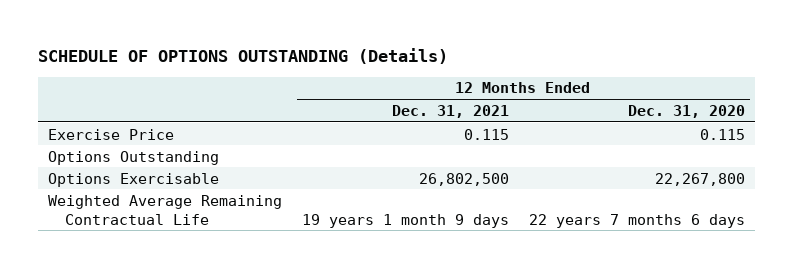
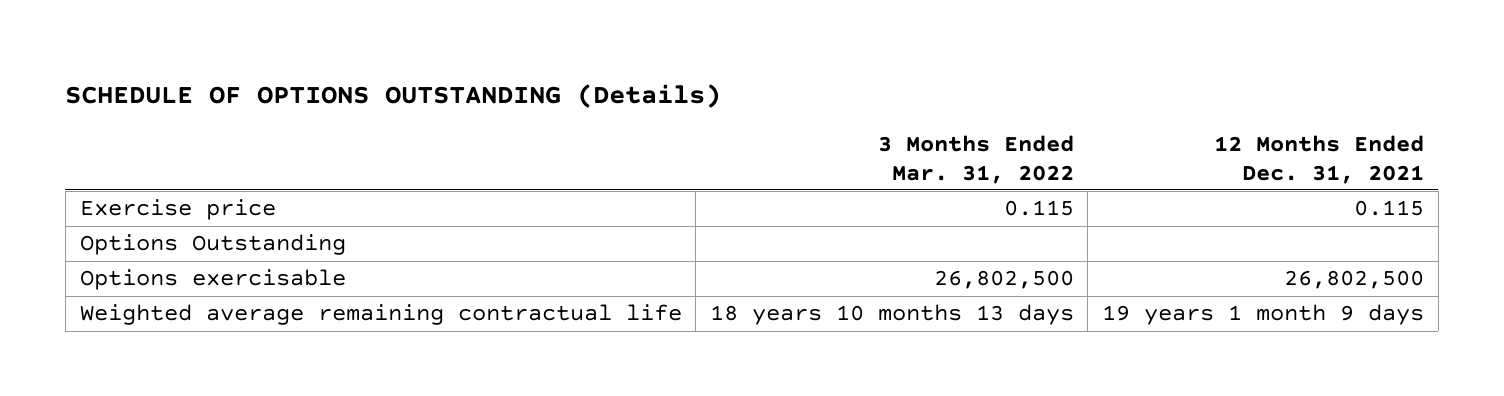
[627,104,745,118] Dec. 31, 2020 -> none
none -> [877,135,1074,184] 3 Months Ended Mar. 31, 2022
[48,128,175,140] Exercise Price -> [79,199,276,221] Exercise price
[48,172,220,187] Options Exercisable -> [79,269,346,291] Options exercisable
[48,194,283,225] Weighted Average Remaining Contractual Life -> [79,304,682,326] Weighted average remaining contractual life

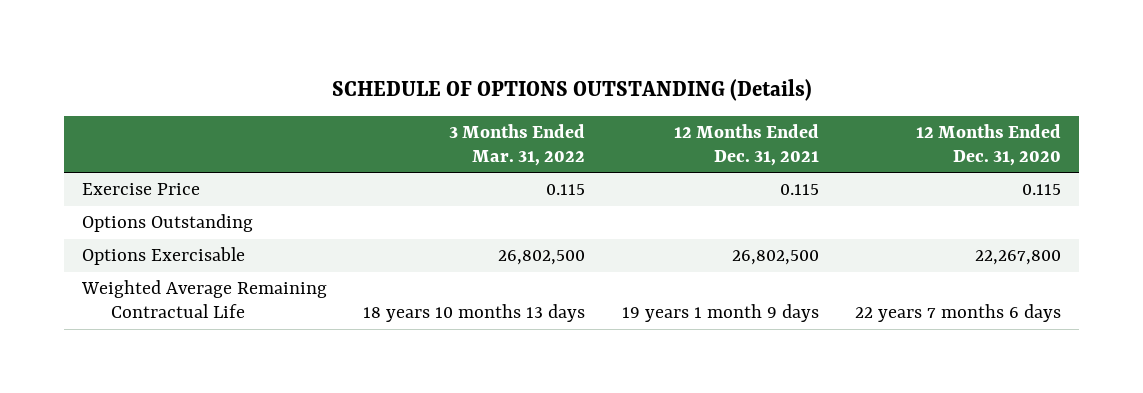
none -> [916,124,1062,166] 12 Months Ended Dec. 31, 2020
[79,199,276,221] Exercise price -> [82,183,201,196] Exercise Price
[79,269,346,291] Options exercisable -> [82,247,246,266] Options Exercisable
[79,304,682,326] Weighted average remaining contractual life -> [81,280,328,318] Weighted Average Remaining Contractual Life

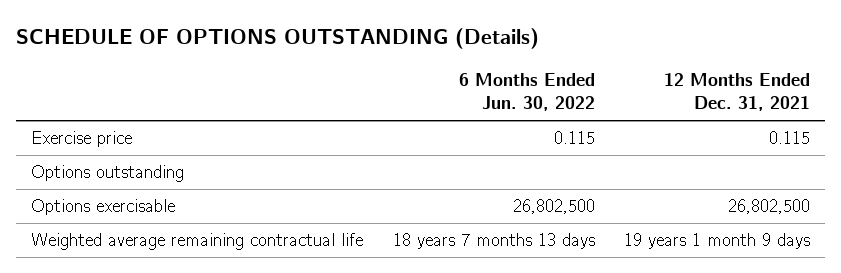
[449,124,586,166] 3 Months Ended Mar. 31, 2022 -> none
[916,124,1062,166] 12 Months Ended Dec. 31, 2020 -> none
none -> [458,72,595,112] 6 Months Ended Jun. 30, 2022
[82,183,201,196] Exercise Price -> [31,131,133,148] Exercise price
[82,214,254,233] Options Outstanding -> [31,165,185,183] Options outstanding
[82,247,246,266] Options Exercisable -> [31,199,176,216] Options exercisable
[81,280,328,318] Weighted Average Remaining Contractual Life -> [31,233,364,251] Weighted average remaining contractual life

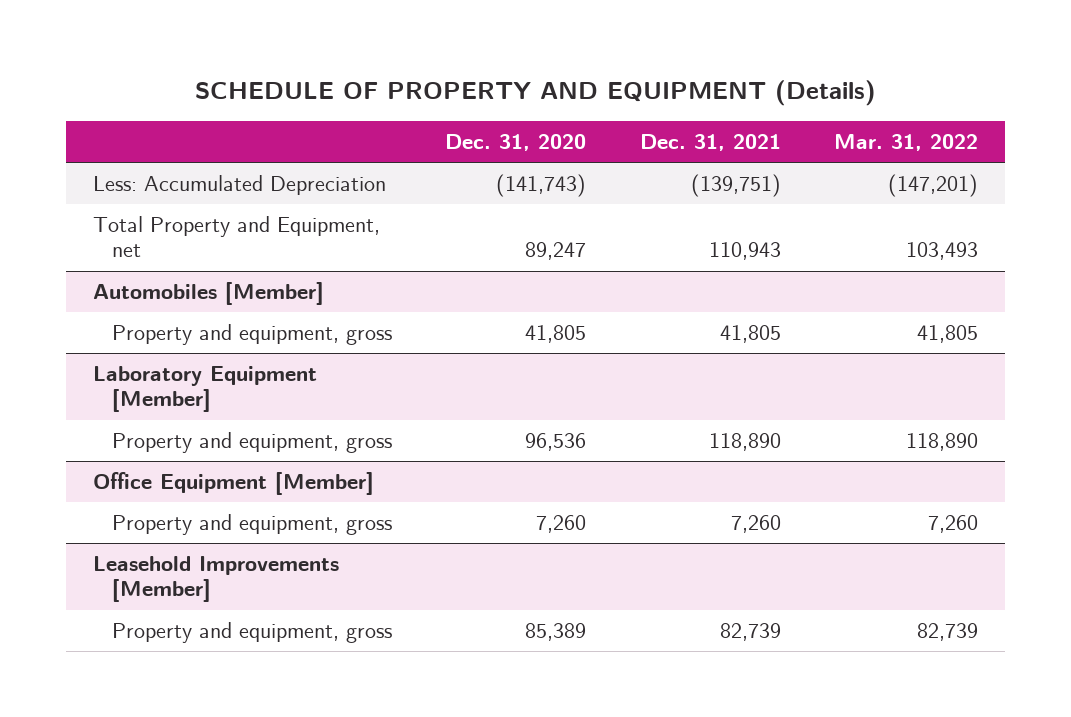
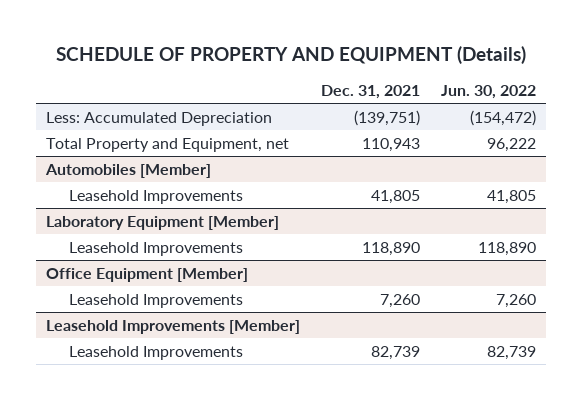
[445,133,587,151] Dec. 31, 2020 -> none
[834,133,979,151] Mar. 31, 2022 -> none
none -> [440,85,536,100] Jun. 30, 2022
[111,324,392,346] Property and equipment, gross -> [69,189,244,204] Leasehold Improvements
[111,432,392,454] Property and equipment, gross -> [69,241,244,256] Leasehold Improvements
[111,514,392,536] Property and equipment, gross -> [69,293,244,308] Leasehold Improvements
[111,622,392,644] Property and equipment, gross -> [69,345,244,360] Leasehold Improvements

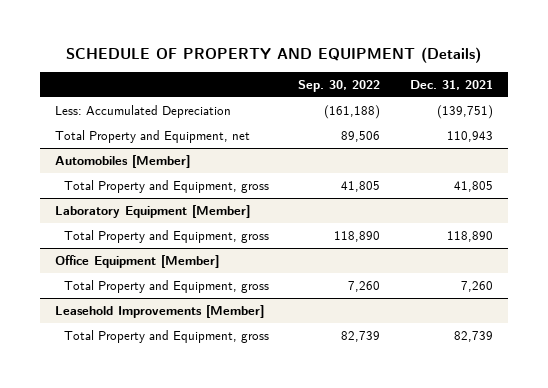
[440,85,536,100] Jun. 30, 2022 -> none
none -> [298,79,381,92] Sep. 30, 2022
[69,189,244,204] Leasehold Improvements -> [63,179,269,193] Total Property and Equipment, gross
[69,241,244,256] Leasehold Improvements -> [63,229,269,243] Total Property and Equipment, gross
[69,293,244,308] Leasehold Improvements -> [63,279,269,293] Total Property and Equipment, gross
[69,345,244,360] Leasehold Improvements -> [63,329,269,343] Total Property and Equipment, gross

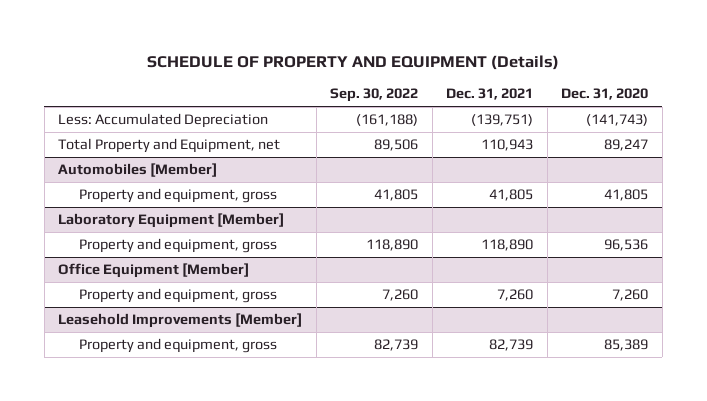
none -> [561,88,649,101] Dec. 31, 2020
[63,179,269,193] Total Property and Equipment, gross -> [78,188,277,204] Property and equipment, gross
[63,229,269,243] Total Property and Equipment, gross -> [78,238,277,254] Property and equipment, gross
[63,279,269,293] Total Property and Equipment, gross -> [78,288,277,304] Property and equipment, gross
[63,329,269,343] Total Property and Equipment, gross -> [78,338,277,354] Property and equipment, gross

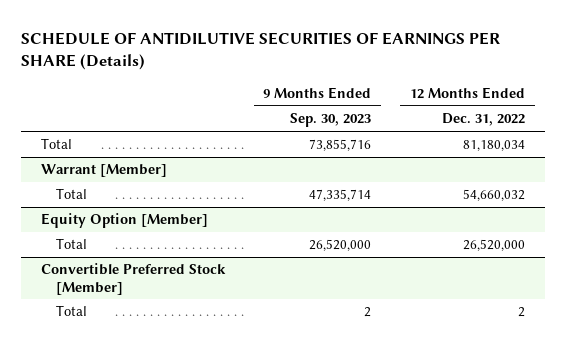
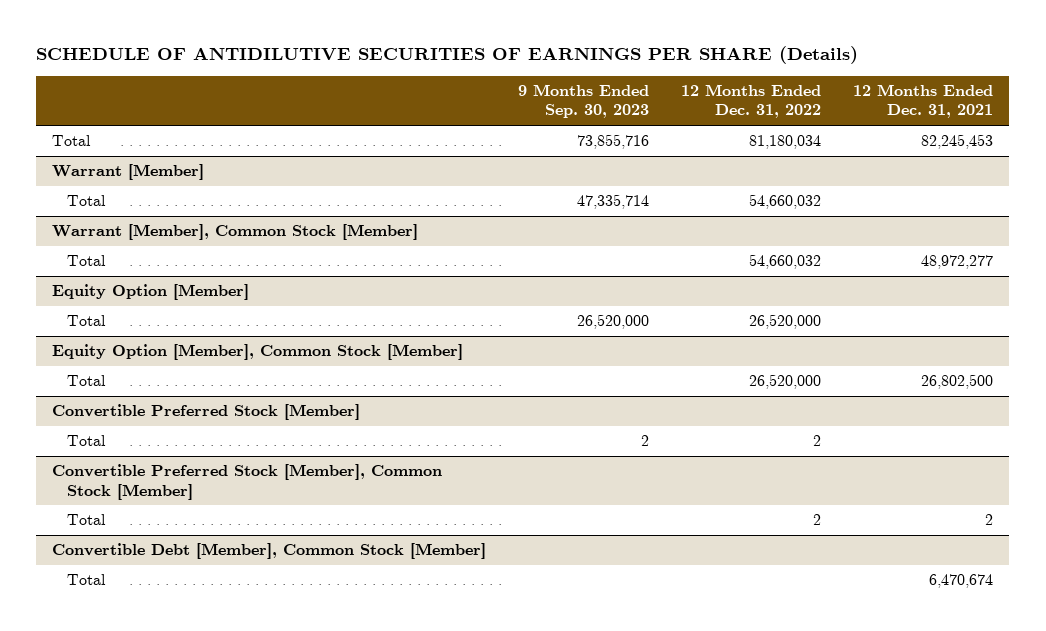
none -> [853,84,994,119] 12 Months Ended Dec. 31, 2021
none -> [52,224,419,241] Warrant [Member], Common Stock [Member]
none -> [67,255,107,267] Total
none -> [52,344,464,361] Equity Option [Member], Common Stock [Member]
none -> [67,375,107,387] Total
none -> [52,464,443,500] Convertible Preferred Stock [Member], Common Stock [Member]
none -> [67,514,107,526] Total
none -> [52,543,487,560] Convertible Debt [Member], Common Stock [Member]
none -> [67,574,107,586] Total

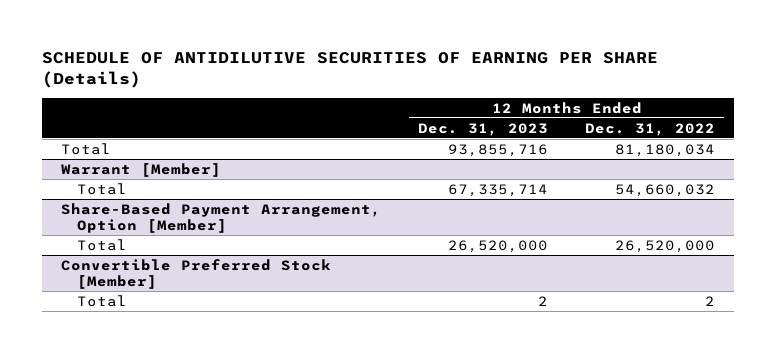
[36,46,859,65] SCHEDULE OF ANTIDILUTIVE SECURITIES OF EARNINGS PER SHARE (Details) -> [42,52,659,89] SCHEDULE OF ANTIDILUTIVE SECURITIES OF EARNING PER SHARE (Details)
[518,84,650,119] 9 Months Ended Sep. 30, 2023 -> none
[853,84,994,119] 12 Months Ended Dec. 31, 2021 -> none
none -> [418,122,549,136] Dec. 31, 2023
[52,224,419,241] Warrant [Member], Common Stock [Member] -> none
[67,255,107,267] Total -> none
[52,284,250,301] Equity Option [Member] -> none
[67,315,107,327] Total -> none
[52,344,464,361] Equity Option [Member], Common Stock [Member] -> none
none -> [61,202,382,233] Share-Based Payment Arrangement, Option [Member]
[52,464,443,500] Convertible Preferred Stock [Member], Common Stock [Member] -> none
[67,514,107,526] Total -> none
[52,543,487,560] Convertible Debt [Member], Common Stock [Member] -> none
[67,574,107,586] Total -> none

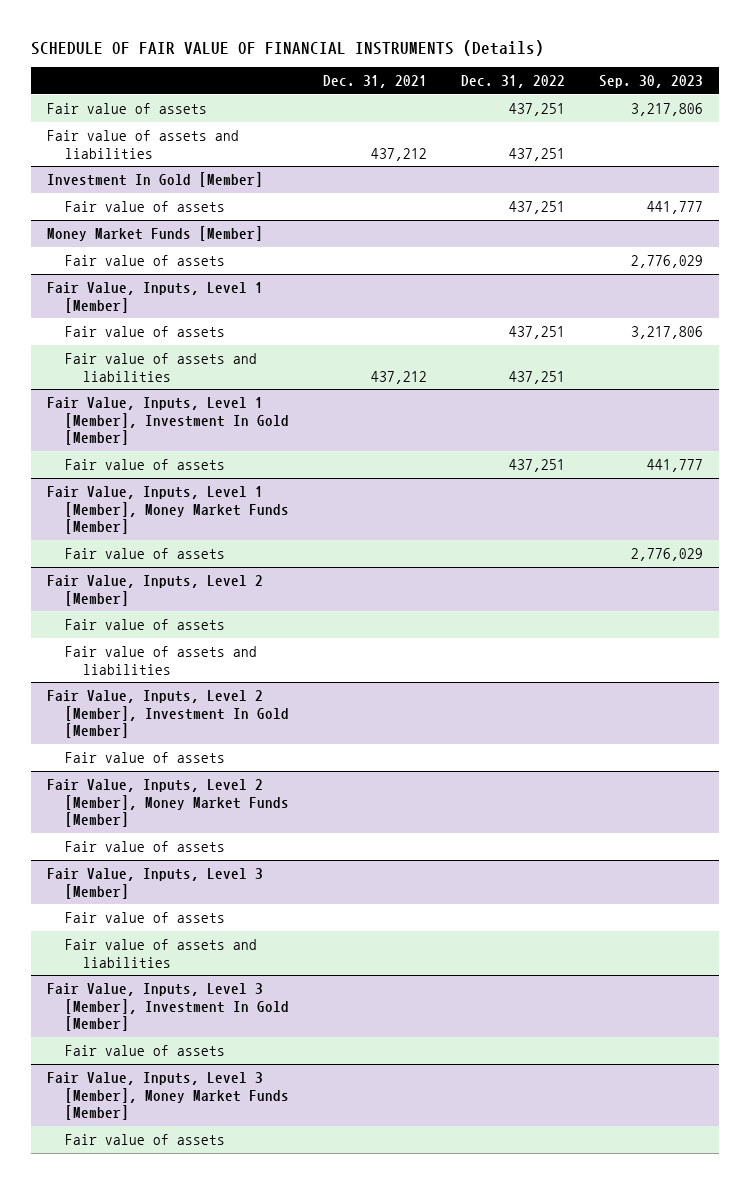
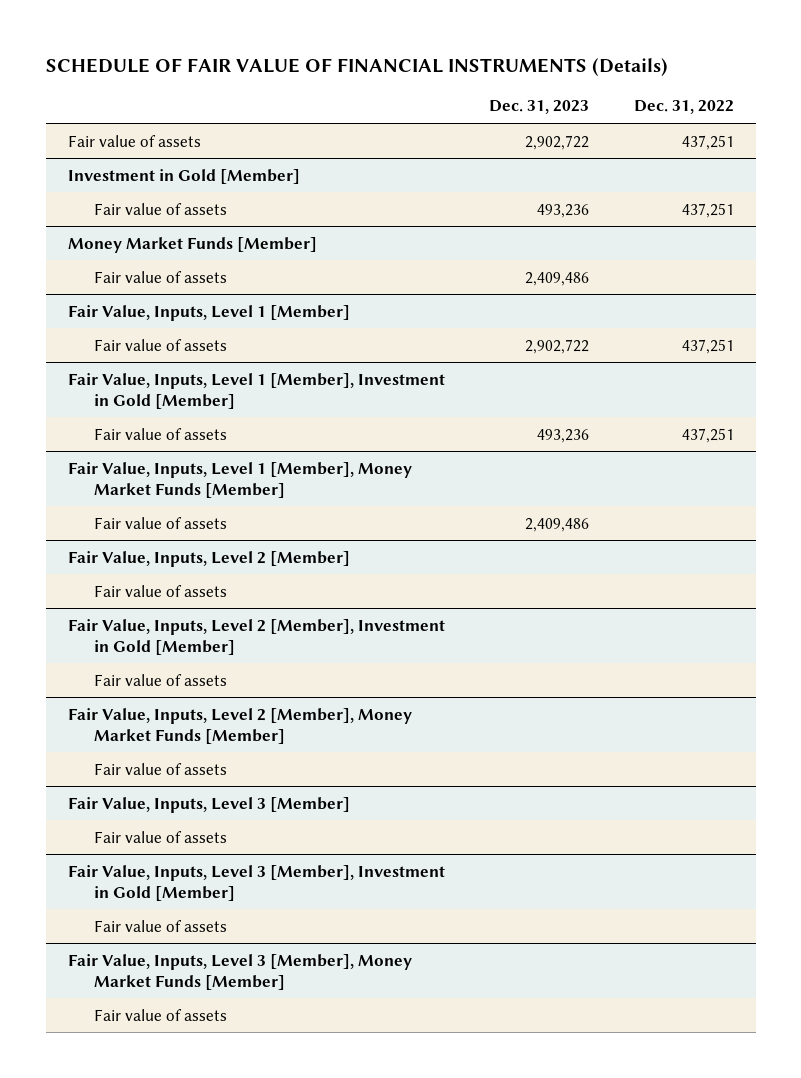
[322,75,427,89] Dec. 31, 2021 -> none
[598,75,703,89] Sep. 30, 2023 -> none
none -> [489,100,590,115] Dec. 31, 2023
[47,130,240,159] Fair value of assets and liabilities -> none
[47,172,264,188] Investment In Gold [Member] -> [67,168,300,184] Investment in Gold [Member]
[65,353,258,382] Fair value of assets and liabilities -> none
[47,397,290,446] Fair Value, Inputs, Level 1 [Member], Investment In Gold [Member] -> [67,372,445,409] Fair Value, Inputs, Level 1 [Member], Investment in Gold [Member]
[65,646,258,675] Fair value of assets and liabilities -> none
[47,690,290,739] Fair Value, Inputs, Level 2 [Member], Investment In Gold [Member] -> [67,618,445,655] Fair Value, Inputs, Level 2 [Member], Investment in Gold [Member]
[65,939,258,968] Fair value of assets and liabilities -> none
[47,983,290,1032] Fair Value, Inputs, Level 3 [Member], Investment In Gold [Member] -> [67,864,445,901] Fair Value, Inputs, Level 3 [Member], Investment in Gold [Member]

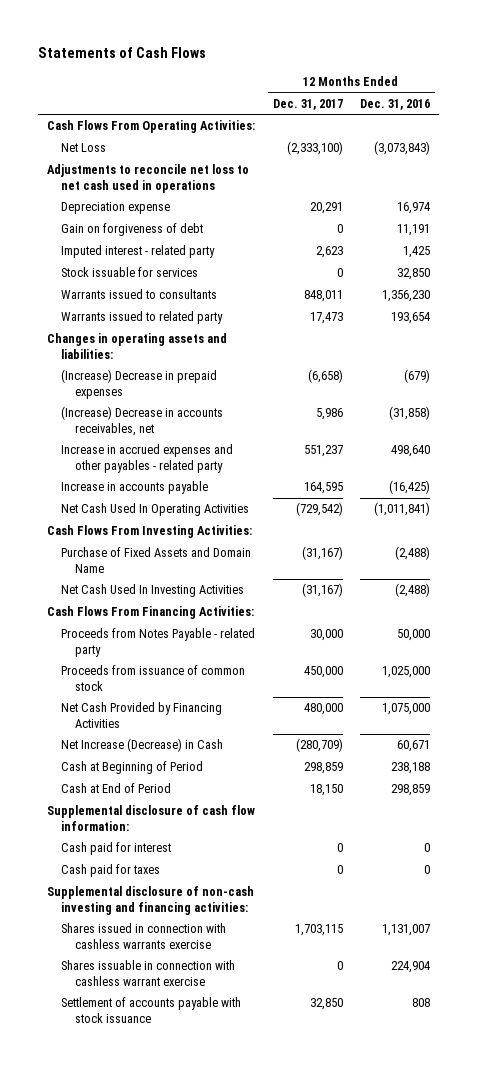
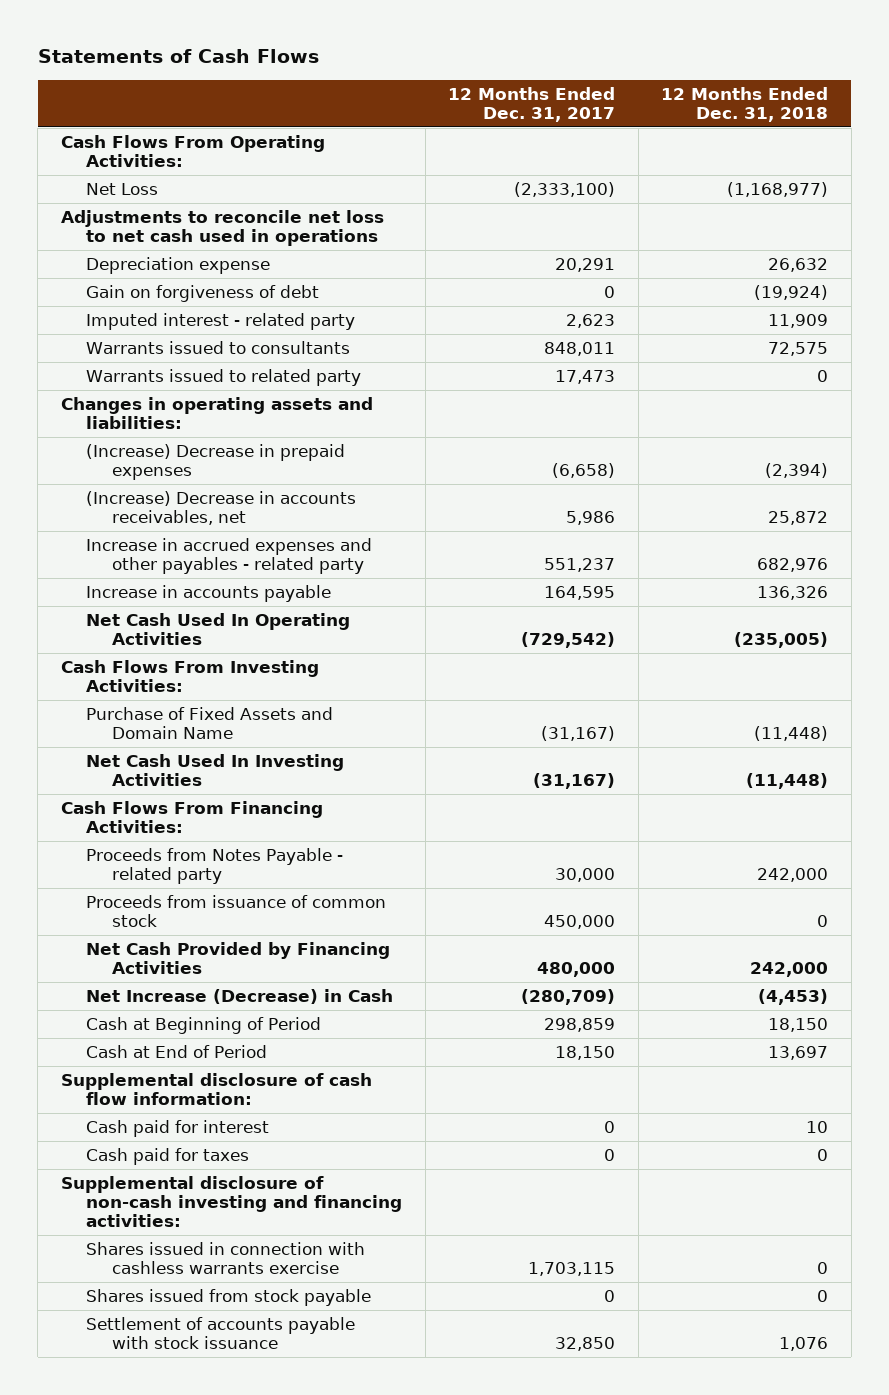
[360,98,431,110] Dec. 31, 2016 -> none
none -> [661,86,829,122] 12 Months Ended Dec. 31, 2018
[61,267,199,278] Stock issuable for services -> none
[61,960,236,986] Shares issuable in connection with cashless warrant exercise -> none
none -> [86,1288,372,1306] Shares issued from stock payable

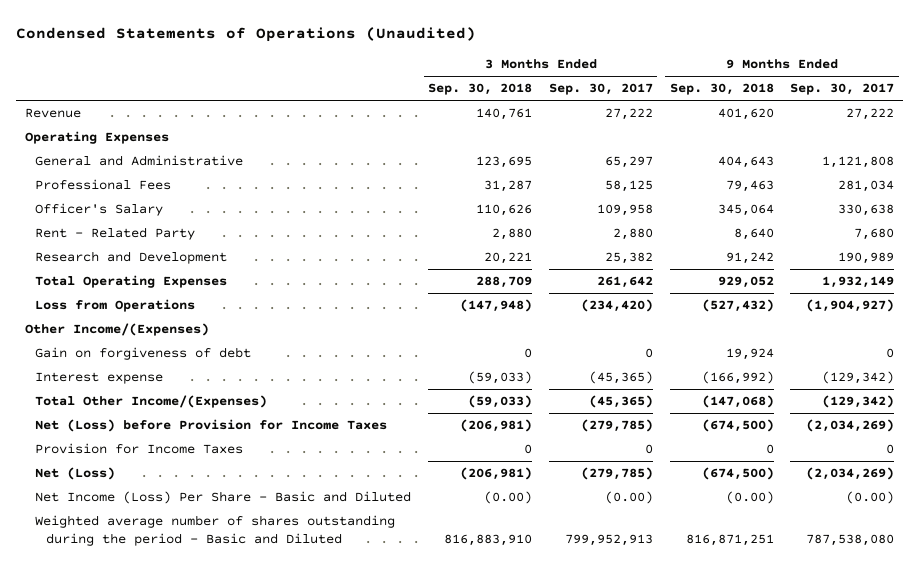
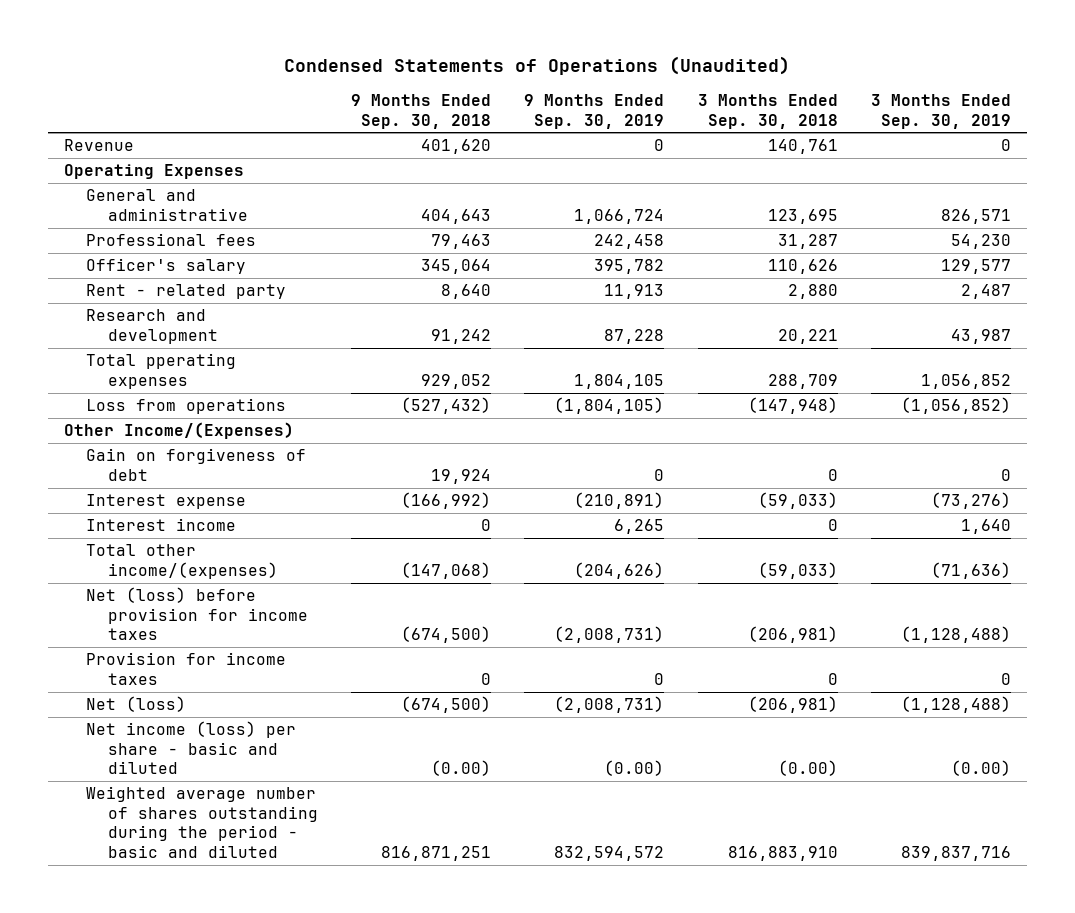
[548,83,653,96] Sep. 30, 2017 -> none
[790,83,895,96] Sep. 30, 2017 -> none
none -> [524,93,665,129] 9 Months Ended Sep. 30, 2019
none -> [870,93,1011,129] 3 Months Ended Sep. 30, 2019
[35,155,244,167] General and Administrative -> [85,189,248,221] General and administrative
[35,179,172,191] Professional Fees -> [85,233,256,247] Professional fees
[35,203,164,217] Officer's Salary -> [85,258,246,275] Officer's salary
[35,227,196,241] Rent - Related Party -> [85,284,286,300] Rent - related party
[35,251,228,265] Research and Development -> [85,309,218,344] Research and development
[35,275,228,289] Total Operating Expenses -> [85,353,236,389] Total pperating expenses
[35,299,196,313] Loss from Operations -> [85,398,286,415] Loss from operations
none -> [85,518,236,532] Interest income
[35,395,268,409] Total Other Income/(Expenses) -> [85,544,278,579] Total other income/(expenses)
[35,419,388,433] Net (Loss) before Provision for Income Taxes -> [85,587,308,641] Net (loss) before provision for income taxes
[35,443,244,455] Provision for Income Taxes -> [85,652,286,685] Provision for income taxes
[35,467,116,481] Net (Loss) -> [85,696,186,713] Net (loss)
[35,491,412,505] Net Income (Loss) Per Share - Basic and Diluted -> [85,721,296,775] Net income (loss) per share - basic and diluted
[35,515,396,546] Weighted average number of shares outstanding during the period - Basic and Diluted -> [85,786,318,858] Weighted average number of shares outstanding during the period - basic and diluted

